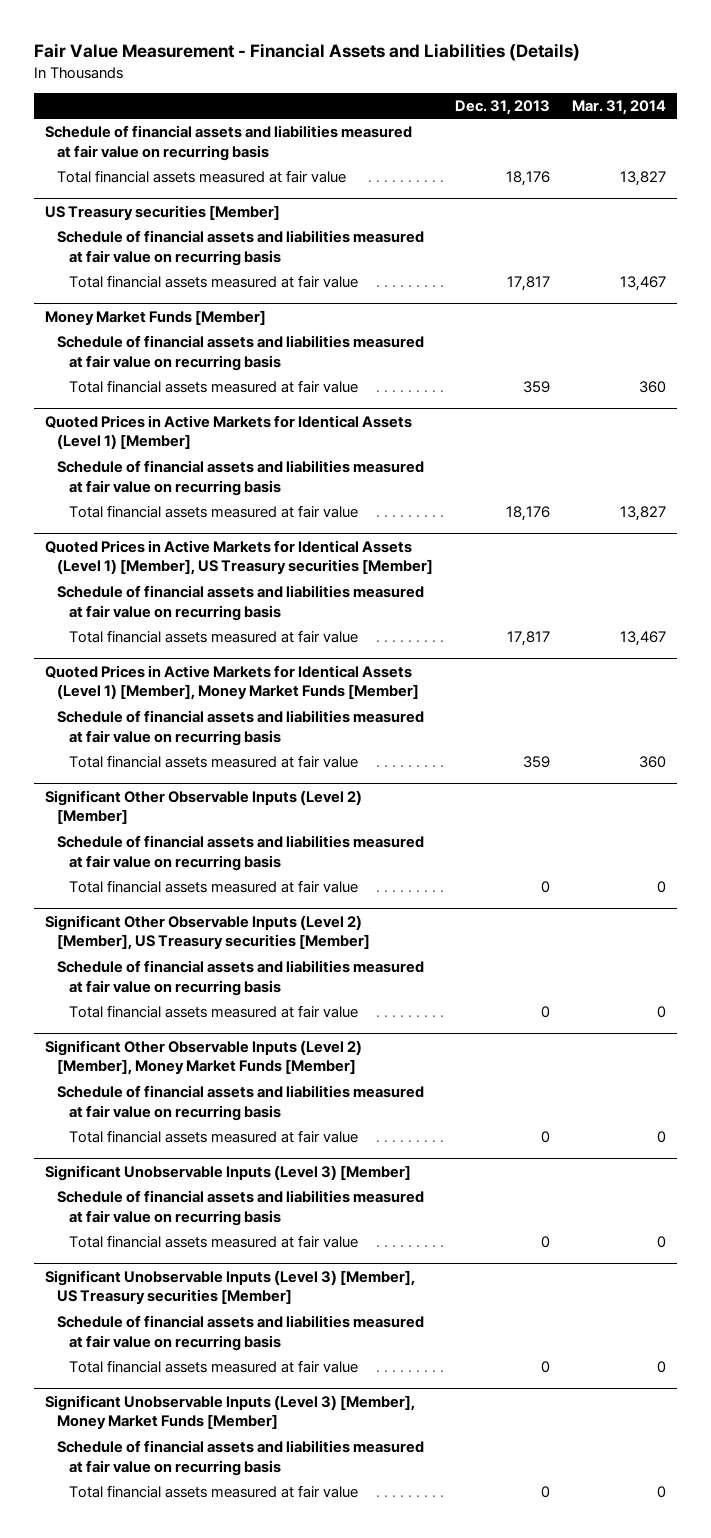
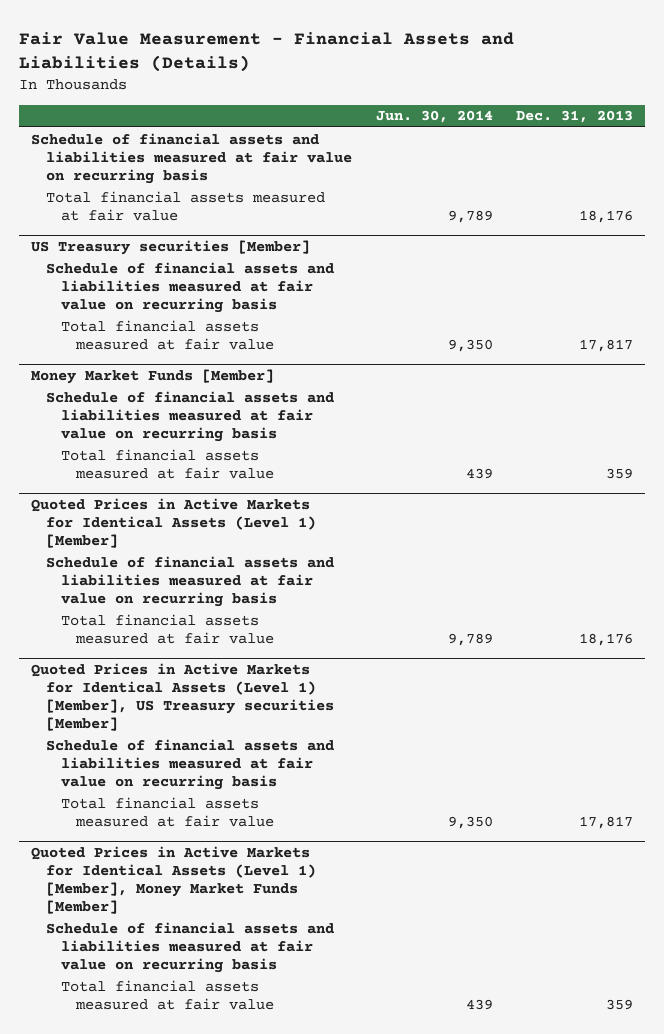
[572,100,667,116] Mar. 31, 2014 -> none
none -> [375,110,493,124] Jun. 30, 2014
[44,789,362,825] Significant Other Observable Inputs (Level 2) [Member] -> none
[56,835,424,871] Schedule of financial assets and liabilities measured at fair value on recurring basis -> none
[69,880,359,894] Total financial assets measured at fair value -> none
[44,914,370,951] Significant Other Observable Inputs (Level 2) [Member], US Treasury securities [Member] -> none
[56,960,424,996] Schedule of financial assets and liabilities measured at fair value on recurring basis -> none
[69,1005,359,1019] Total financial assets measured at fair value -> none
[44,1039,362,1076] Significant Other Observable Inputs (Level 2) [Member], Money Market Funds [Member] -> none
[56,1085,424,1121] Schedule of financial assets and liabilities measured at fair value on recurring basis -> none
[69,1130,359,1144] Total financial assets measured at fair value -> none
[44,1164,411,1181] Significant Unobservable Inputs (Level 3) [Member] -> none
[56,1190,424,1226] Schedule of financial assets and liabilities measured at fair value on recurring basis -> none
[69,1235,359,1249] Total financial assets measured at fair value -> none
[44,1269,415,1305] Significant Unobservable Inputs (Level 3) [Member], US Treasury securities [Member] -> none
[56,1315,424,1351] Schedule of financial assets and liabilities measured at fair value on recurring basis -> none
[69,1360,359,1374] Total financial assets measured at fair value -> none
[44,1394,415,1430] Significant Unobservable Inputs (Level 3) [Member], Money Market Funds [Member] -> none
[56,1440,424,1476] Schedule of financial assets and liabilities measured at fair value on recurring basis -> none
[69,1485,359,1499] Total financial assets measured at fair value -> none

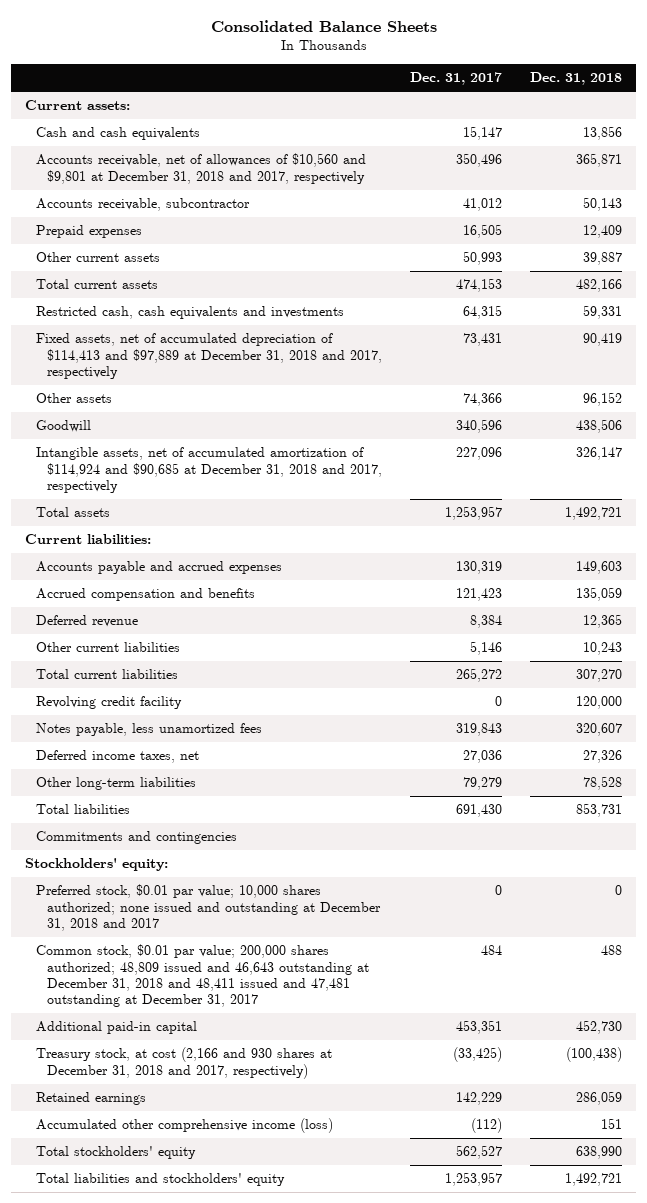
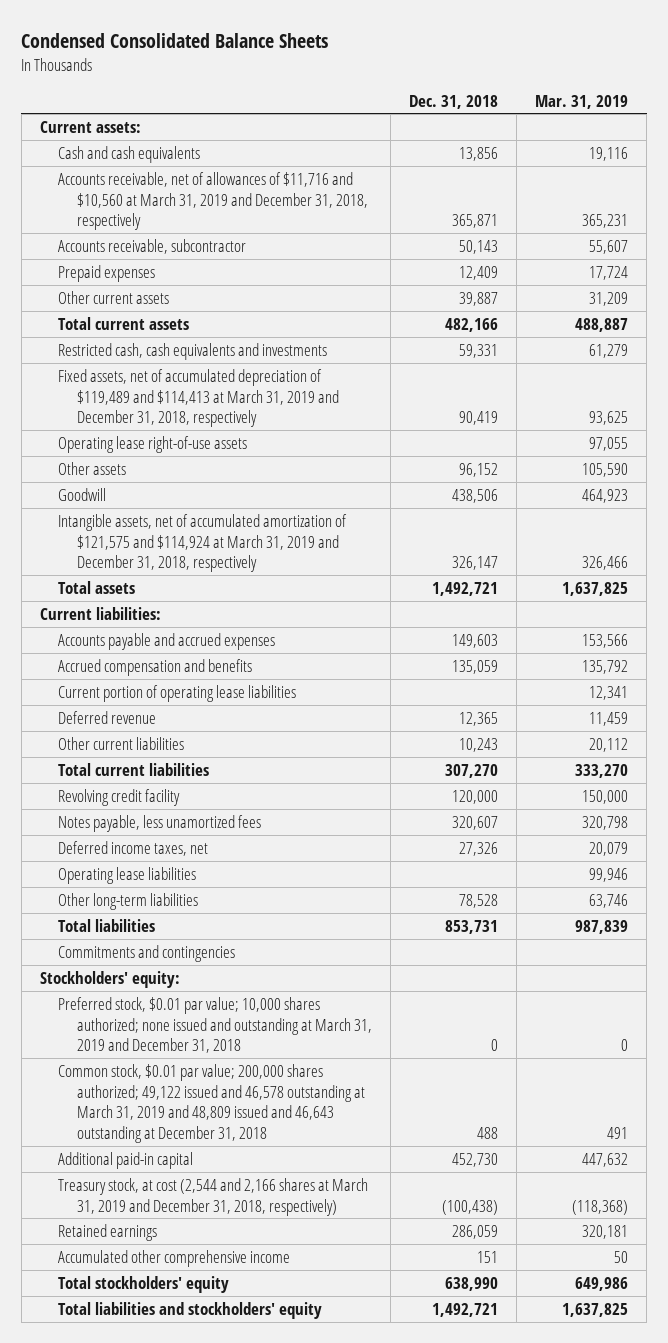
[210,20,437,33] Consolidated Balance Sheets -> [21,32,329,48] Condensed Consolidated Balance Sheets
[409,72,502,86] Dec. 31, 2017 -> none
none -> [534,94,628,109] Mar. 31, 2019
[35,153,366,184] Accounts receivable, net of allowances of $10,560 and $9,801 at December 31, 2018 and 2017, respectively -> [58,171,368,231] Accounts receivable, net of allowances of $11,716 and $10,560 at March 31, 2019 and December 31, 2018, respectively
[35,333,382,380] Fixed assets, net of accumulated depreciation of $114,413 and $97,889 at December 31, 2018 and 2017, respectively -> [58,368,339,428] Fixed assets, net of accumulated depreciation of $119,489 and $114,413 at March 31, 2019 and December 31, 2018, respectively
none -> [58,435,248,453] Operating lease right-of-use assets
[35,447,382,494] Intangible assets, net of accumulated amortization of $114,924 and $90,685 at December 31, 2018 and 2017, respectively -> [58,513,348,573] Intangible assets, net of accumulated amortization of $121,575 and $114,924 at March 31, 2019 and December 31, 2018, respectively
none -> [58,684,297,702] Current portion of operating lease liabilities
none -> [58,866,197,884] Operating lease liabilities
[35,884,381,932] Preferred stock, $0.01 par value; 10,000 shares authorized; none issued and outstanding at December 31, 2018 and 2017 -> [58,996,372,1054] Preferred stock, $0.01 par value; 10,000 shares authorized; none issued and outstanding at March 31, 2019 and December 31, 2018
[35,944,369,1008] Common stock, $0.01 par value; 200,000 shares authorized; 48,809 issued and 46,643 outstanding at December 31, 2018 and 48,411 issued and 47,481 outstanding at December 31, 2017 -> [58,1063,365,1144] Common stock, $0.01 par value; 200,000 shares authorized; 49,122 issued and 46,578 outstanding at March 31, 2019 and 48,809 issued and 46,643 outstanding at December 31, 2018
[35,1047,332,1079] Treasury stock, at cost (2,166 and 930 shares at December 31, 2018 and 2017, respectively) -> [58,1177,369,1216] Treasury stock, at cost (2,544 and 2,166 shares at March 31, 2019 and December 31, 2018, respectively)
[35,1118,333,1134] Accumulated other comprehensive income (loss) -> [58,1249,291,1267] Accumulated other comprehensive income

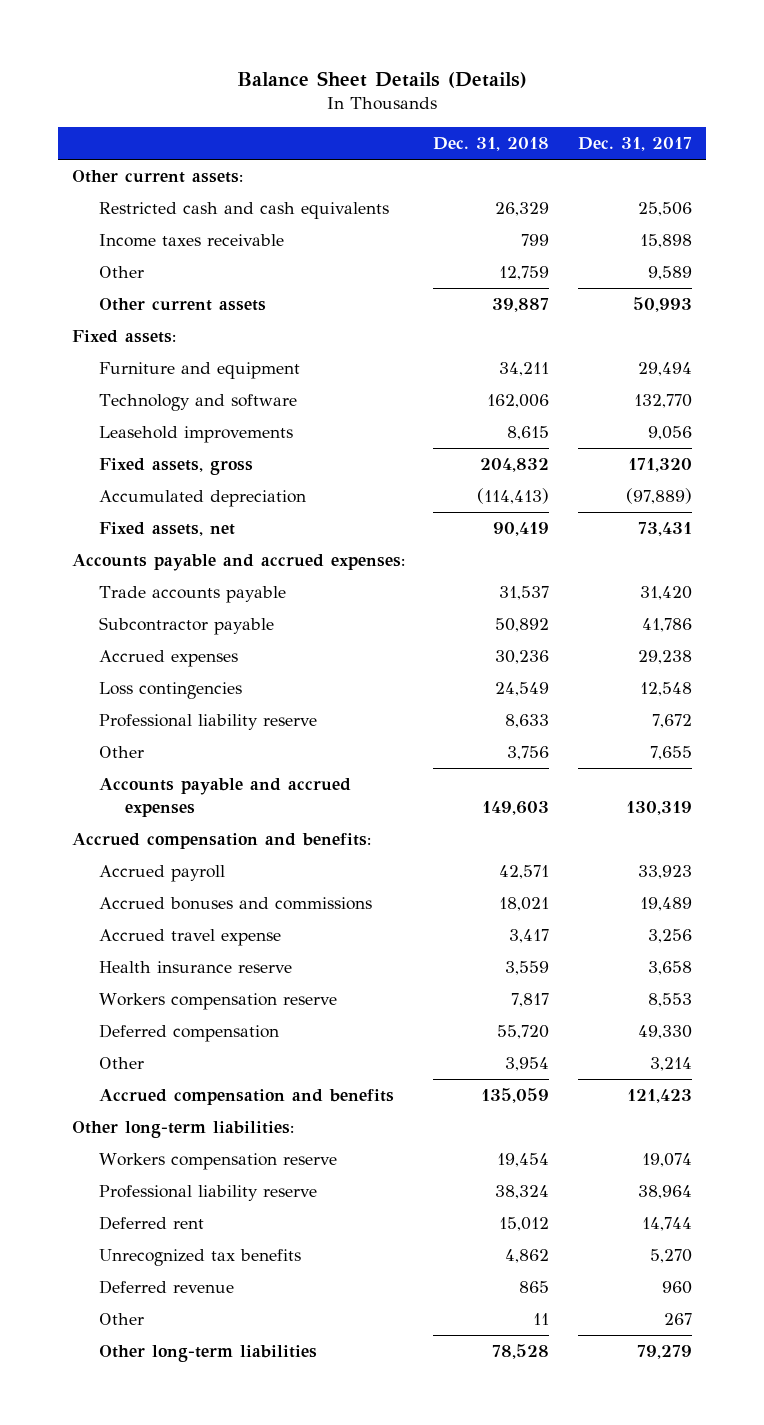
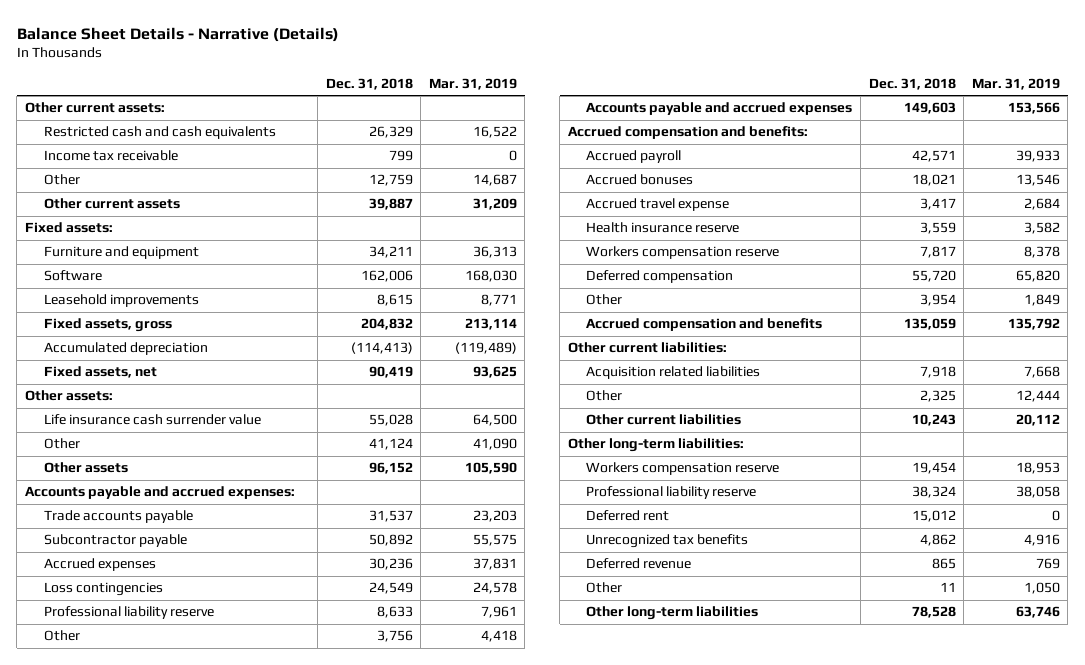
[236,70,527,88] Balance Sheet Details (Details) -> [16,26,339,42] Balance Sheet Details - Narrative (Details)
[577,137,692,152] Dec. 31, 2017 -> none
none -> [428,77,517,90] Mar. 31, 2019
[98,234,284,248] Income taxes receivable -> [43,150,178,162] Income tax receivable
[98,394,297,412] Technology and software -> [43,270,102,282] Software
none -> [24,390,113,402] Other assets:
none -> [43,414,261,426] Life insurance cash surrender value
none -> [43,438,80,450] Other
none -> [43,462,128,474] Other assets
[98,897,372,911] Accrued bonuses and commissions -> [586,174,694,186] Accrued bonuses
none -> [567,342,727,354] Other current liabilities:
none -> [586,366,761,380] Acquisition related liabilities
none -> [586,390,623,402] Other
none -> [586,414,742,426] Other current liabilities

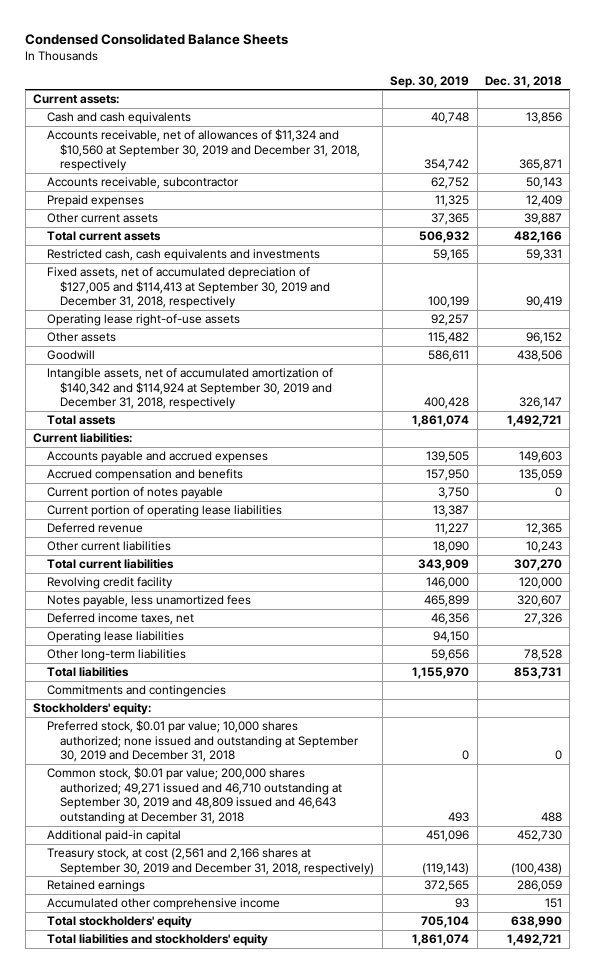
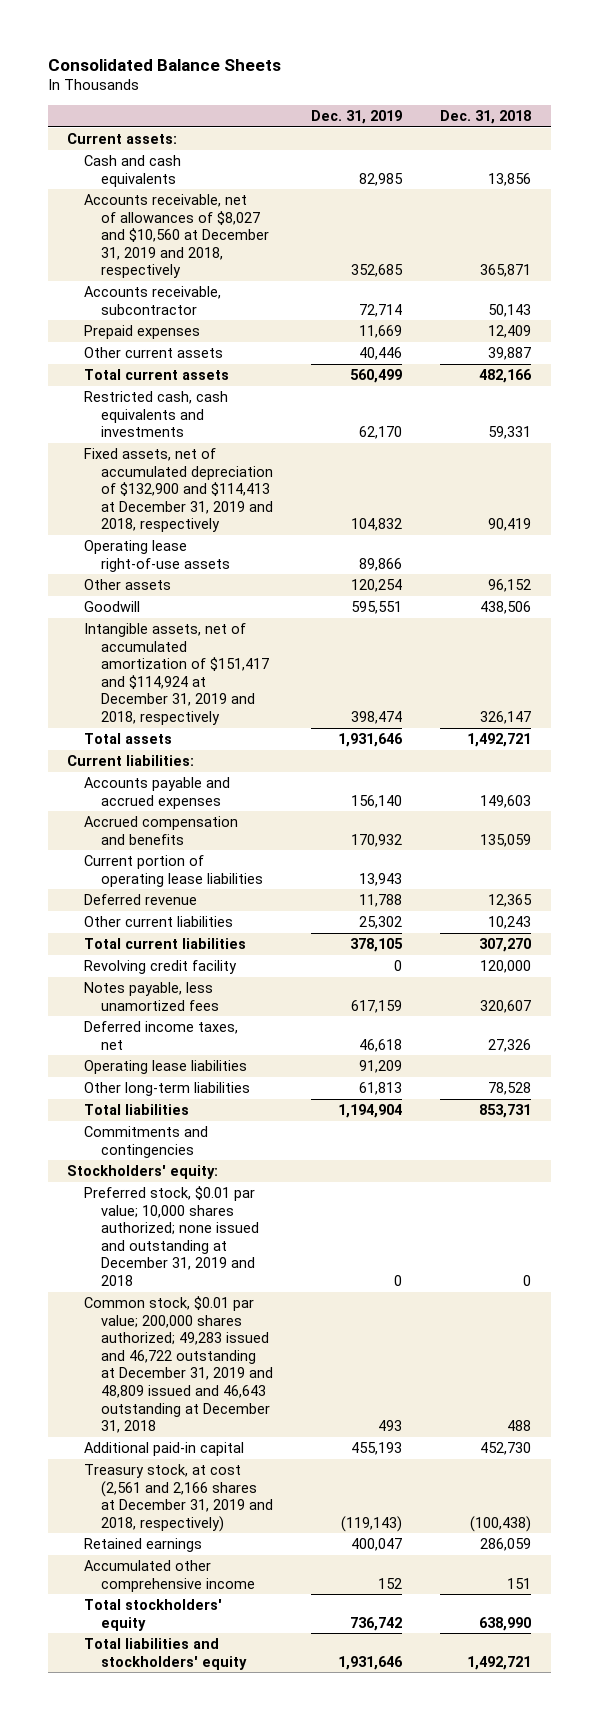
[25,32,289,45] Condensed Consolidated Balance Sheets -> [47,58,281,71] Consolidated Balance Sheets
[390,75,470,88] Sep. 30, 2019 -> none
none -> [310,109,402,124] Dec. 31, 2019
[46,129,361,172] Accounts receivable, net of allowances of $11,324 and $10,560 at September 30, 2019 and December 31, 2018, respectively -> [83,194,269,279] Accounts receivable, net of allowances of $8,027 and $10,560 at December 31, 2019 and 2018, respectively
[46,267,331,309] Fixed assets, net of accumulated depreciation of $127,005 and $114,413 at September 30, 2019 and December 31, 2018, respectively -> [83,448,273,533] Fixed assets, net of accumulated depreciation of $132,900 and $114,413 at December 31, 2019 and 2018, respectively
[46,368,333,410] Intangible assets, net of accumulated amortization of $140,342 and $114,924 at September 30, 2019 and December 31, 2018, respectively -> [83,623,269,725] Intangible assets, net of accumulated amortization of $151,417 and $114,924 at December 31, 2019 and 2018, respectively
[46,487,223,500] Current portion of notes payable -> none
[46,720,360,763] Preferred stock, $0.01 par value; 10,000 shares authorized; none issued and outstanding at September 30, 2019 and December 31, 2018 -> [83,1186,259,1286] Preferred stock, $0.01 par value; 10,000 shares authorized; none issued and outstanding at December 31, 2019 and 2018
[46,767,343,824] Common stock, $0.01 par value; 200,000 shares authorized; 49,271 issued and 46,710 outstanding at September 30, 2019 and 48,809 issued and 46,643 outstanding at December 31, 2018 -> [83,1296,273,1434] Common stock, $0.01 par value; 200,000 shares authorized; 49,283 issued and 46,722 outstanding at December 31, 2019 and 48,809 issued and 46,643 outstanding at December 31, 2018
[46,848,375,875] Treasury stock, at cost (2,561 and 2,166 shares at September 30, 2019 and December 31, 2018, respectively) -> [83,1464,273,1532] Treasury stock, at cost (2,561 and 2,166 shares at December 31, 2019 and 2018, respectively)

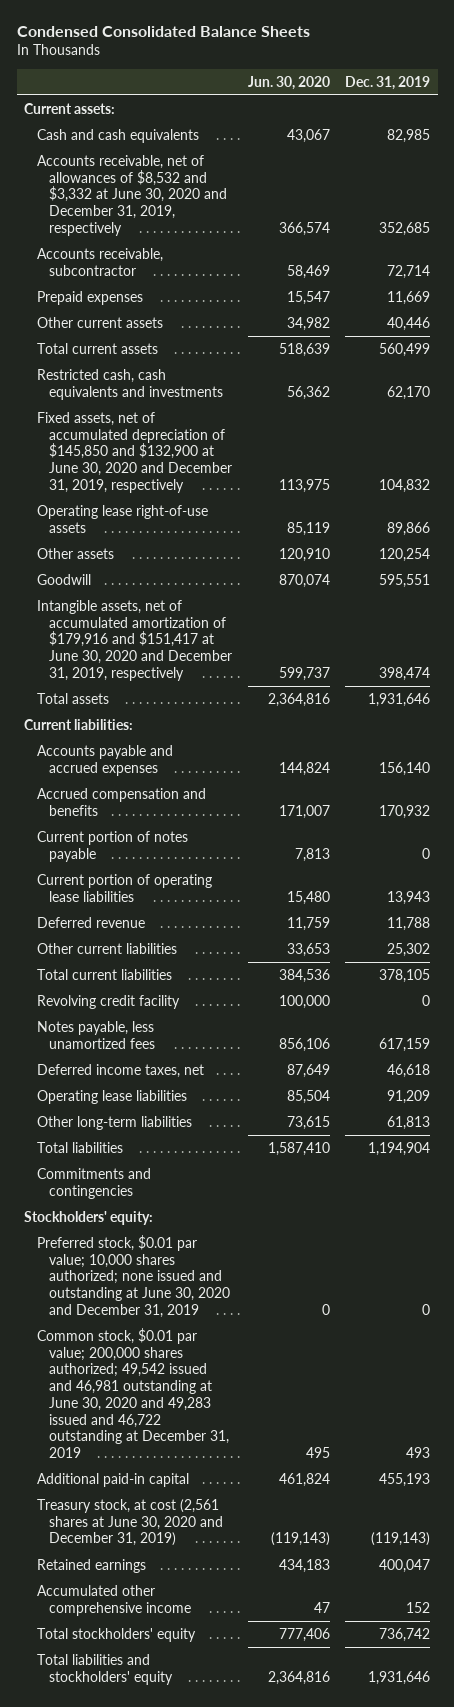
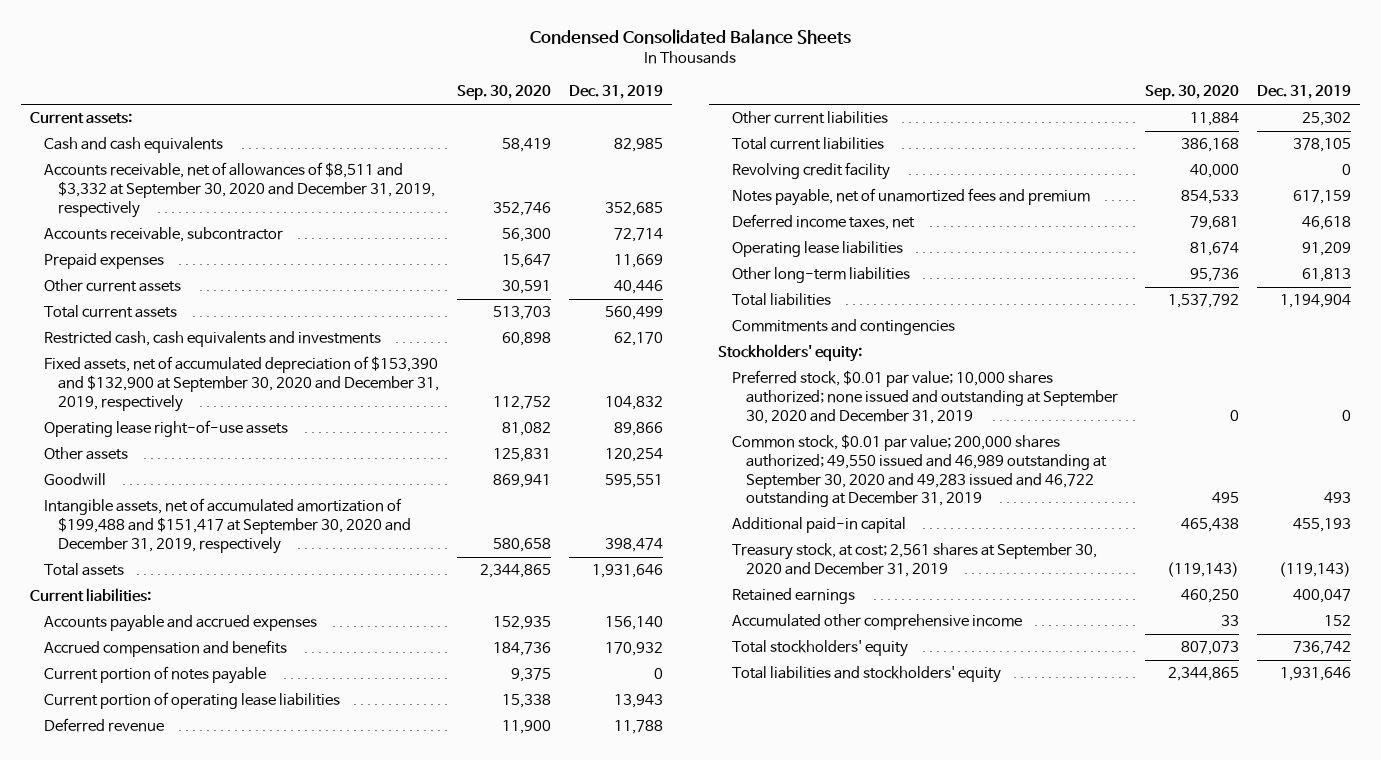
[247,75,330,90] Jun. 30, 2020 -> none
none -> [457,85,552,101] Sep. 30, 2020
[36,154,228,236] Accounts receivable, net of allowances of $8,532 and $3,332 at June 30, 2020 and December 31, 2019, respectively -> [44,162,436,218] Accounts receivable, net of allowances of $8,511 and $3,332 at September 30, 2020 and December 31, 2019, respectively
[36,411,233,493] Fixed assets, net of accumulated depreciation of $145,850 and $132,900 at June 30, 2020 and December 31, 2019, respectively -> [44,356,440,412] Fixed assets, net of accumulated depreciation of $153,390 and $132,900 at September 30, 2020 and December 31, 2019, respectively
[36,599,233,681] Intangible assets, net of accumulated amortization of $179,916 and $151,417 at June 30, 2020 and December 31, 2019, respectively -> [44,498,412,554] Intangible assets, net of accumulated amortization of $199,488 and $151,417 at September 30, 2020 and December 31, 2019, respectively
[36,1020,156,1049] Notes payable, less unamortized fees -> [731,188,1090,207] Notes payable, net of unamortized fees and premium
[36,1234,231,1318] Preferred stock, $0.01 par value; 10,000 shares authorized; none issued and outstanding at June 30, 2020 and December 31, 2019 -> [731,370,1118,424] Preferred stock, $0.01 par value; 10,000 shares authorized; none issued and outstanding at September 30, 2020 and December 31, 2019
[36,1327,230,1458] Common stock, $0.01 par value; 200,000 shares authorized; 49,542 issued and 46,981 outstanding at June 30, 2020 and 49,283 issued and 46,722 outstanding at December 31, 2019 -> [731,434,1107,508] Common stock, $0.01 par value; 200,000 shares authorized; 49,550 issued and 46,989 outstanding at September 30, 2020 and 49,283 issued and 46,722 outstanding at December 31, 2019
[36,1498,224,1547] Treasury stock, at cost (2,561 shares at June 30, 2020 and December 31, 2019) -> [731,543,1097,578] Treasury stock, at cost; 2,561 shares at September 30, 2020 and December 31, 2019

